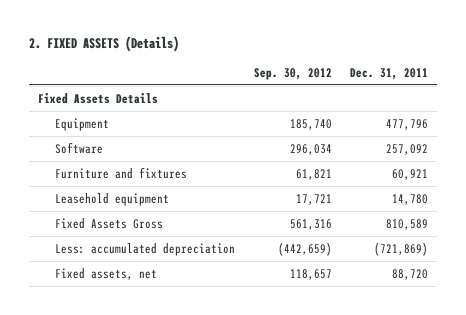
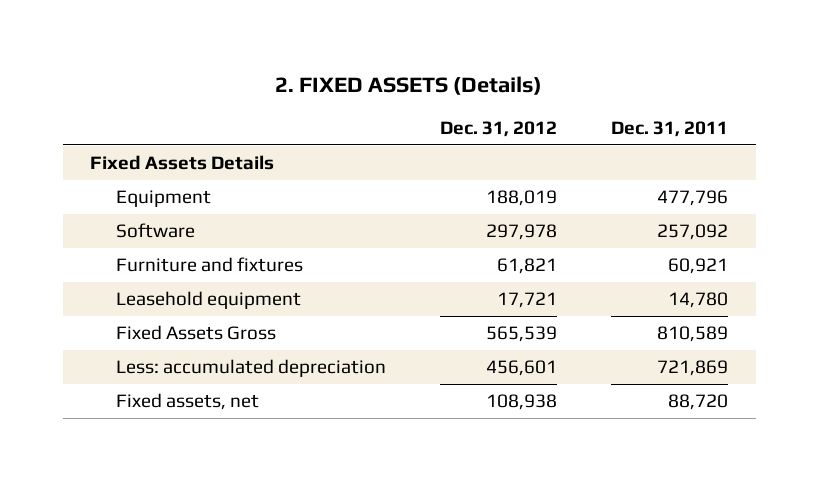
[253,67,332,80] Sep. 30, 2012 -> none
none -> [440,121,558,138] Dec. 31, 2012
[374,241,429,256] (721,869) -> [657,359,729,376] 721,869

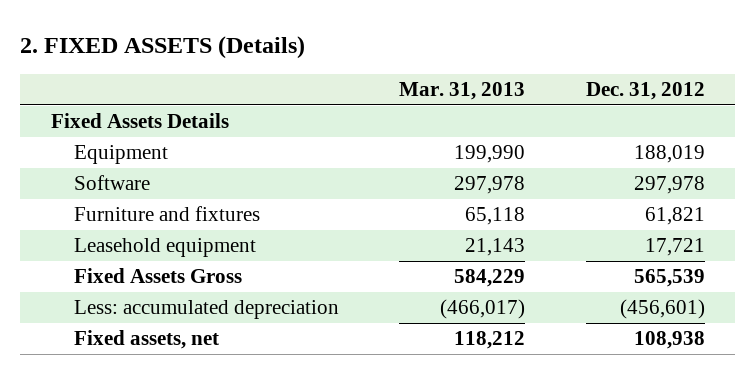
[611,121,729,138] Dec. 31, 2011 -> none
none -> [399,82,526,101] Mar. 31, 2013
[486,359,558,376] 456,601 -> [619,299,705,320] (456,601)

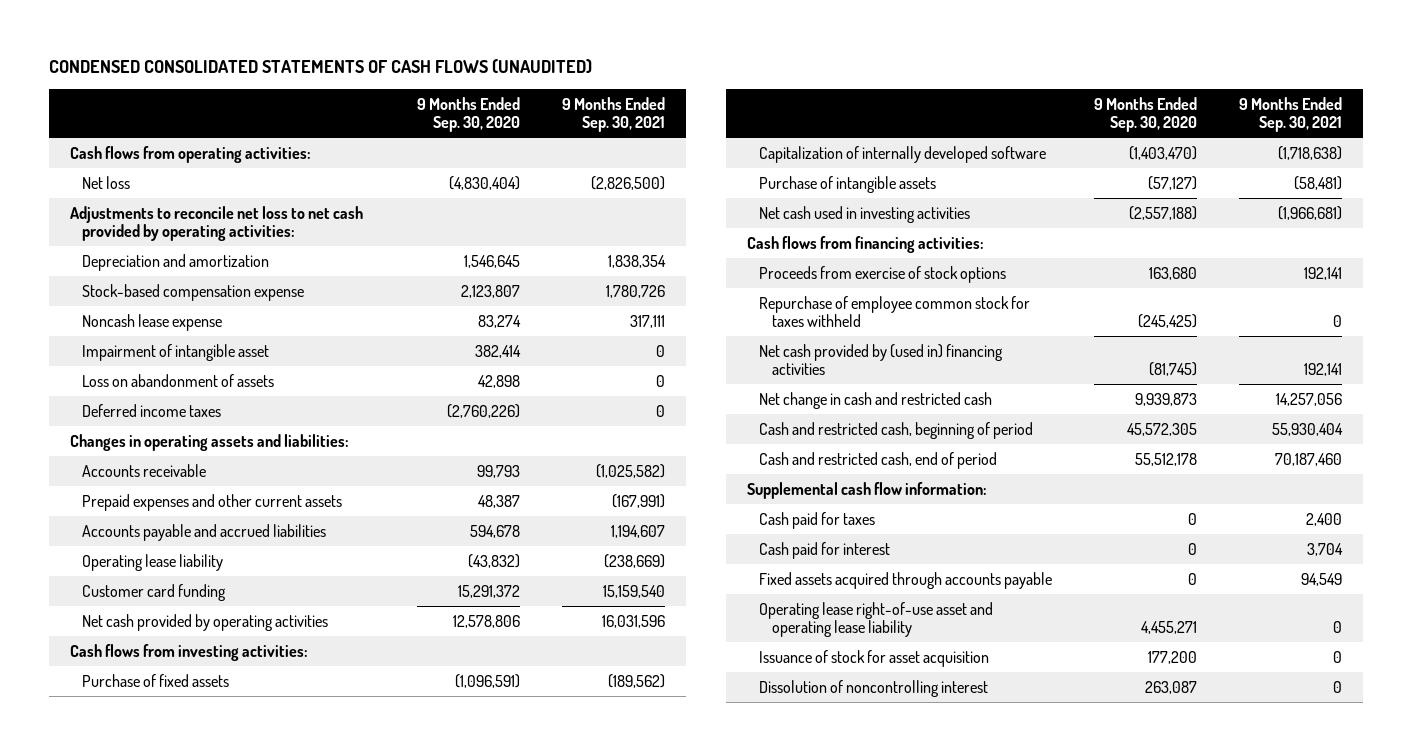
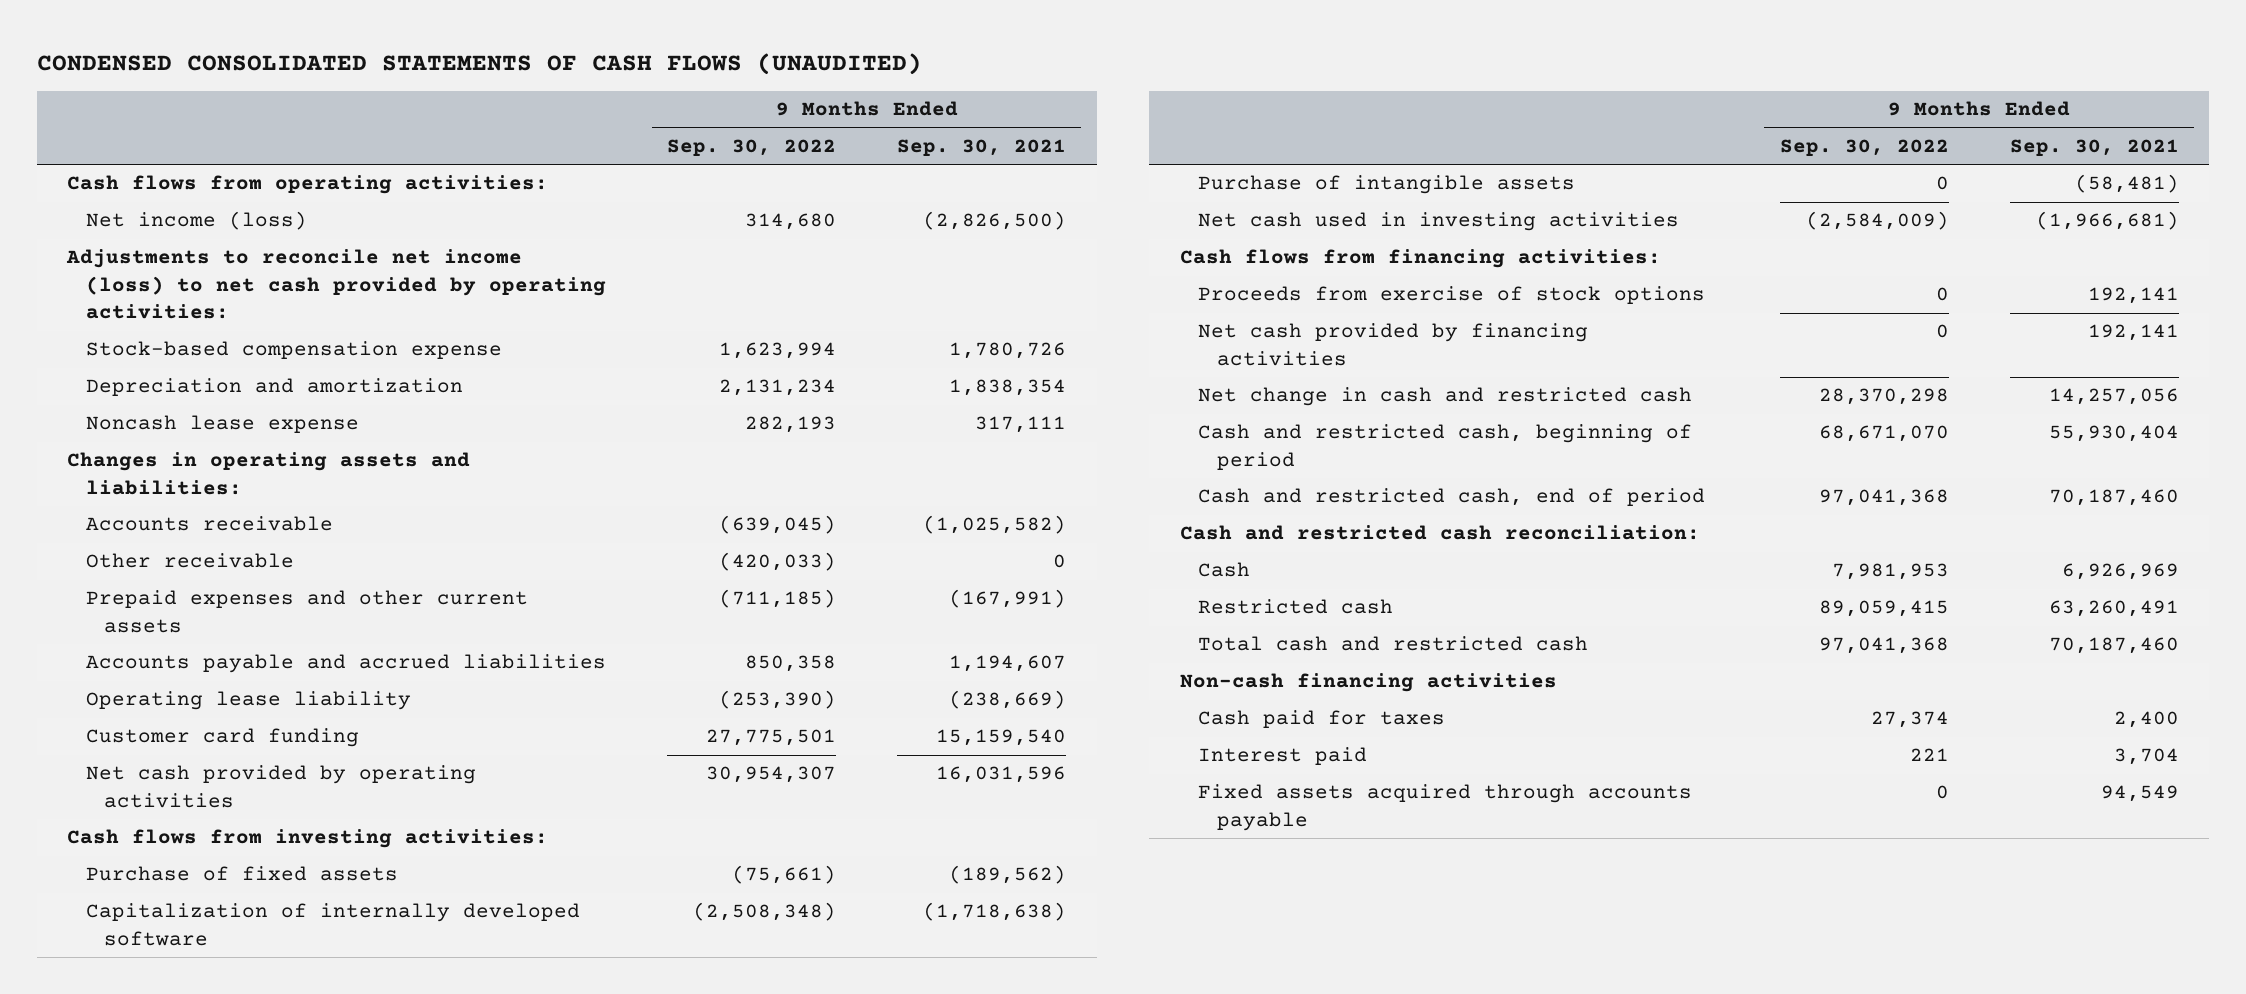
[417,96,521,133] 9 Months Ended Sep. 30, 2020 -> none
none -> [666,139,836,157] Sep. 30, 2022
[82,175,131,189] Net loss -> [85,211,307,231] Net income (loss)
[69,205,363,242] Adjustments to reconcile net loss to net cash provided by operating activities: -> [66,249,606,320] Adjustments to reconcile net income (loss) to net cash provided by operating activities:
[82,253,270,271] Depreciation and amortization -> [85,378,463,397] Depreciation and amortization
[82,343,270,361] Impairment of intangible asset -> none
[82,373,275,387] Loss on abandonment of assets -> none
[82,403,222,417] Deferred income taxes -> none
none -> [85,553,294,569] Other receivable
[759,295,1031,328] Repurchase of employee common stock for taxes withheld -> none
[759,343,1004,376] Net cash provided by (used in) financing activities -> [1198,323,1589,366] Net cash provided by financing activities
[746,481,987,499] Supplemental cash flow information: -> none
none -> [1179,525,1700,541] Cash and restricted cash reconciliation:
none -> [1198,562,1251,578] Cash
none -> [1198,599,1394,615] Restricted cash
none -> [1198,636,1589,652] Total cash and restricted cash
none -> [1179,673,1557,693] Non-cash financing activities
[759,541,891,559] Cash paid for interest -> [1198,747,1368,766] Interest paid
[759,601,994,638] Operating lease right-of-use asset and operating lease liability -> none
[759,649,990,667] Issuance of stock for asset acquisition -> none
[759,679,989,697] Dissolution of noncontrolling interest -> none

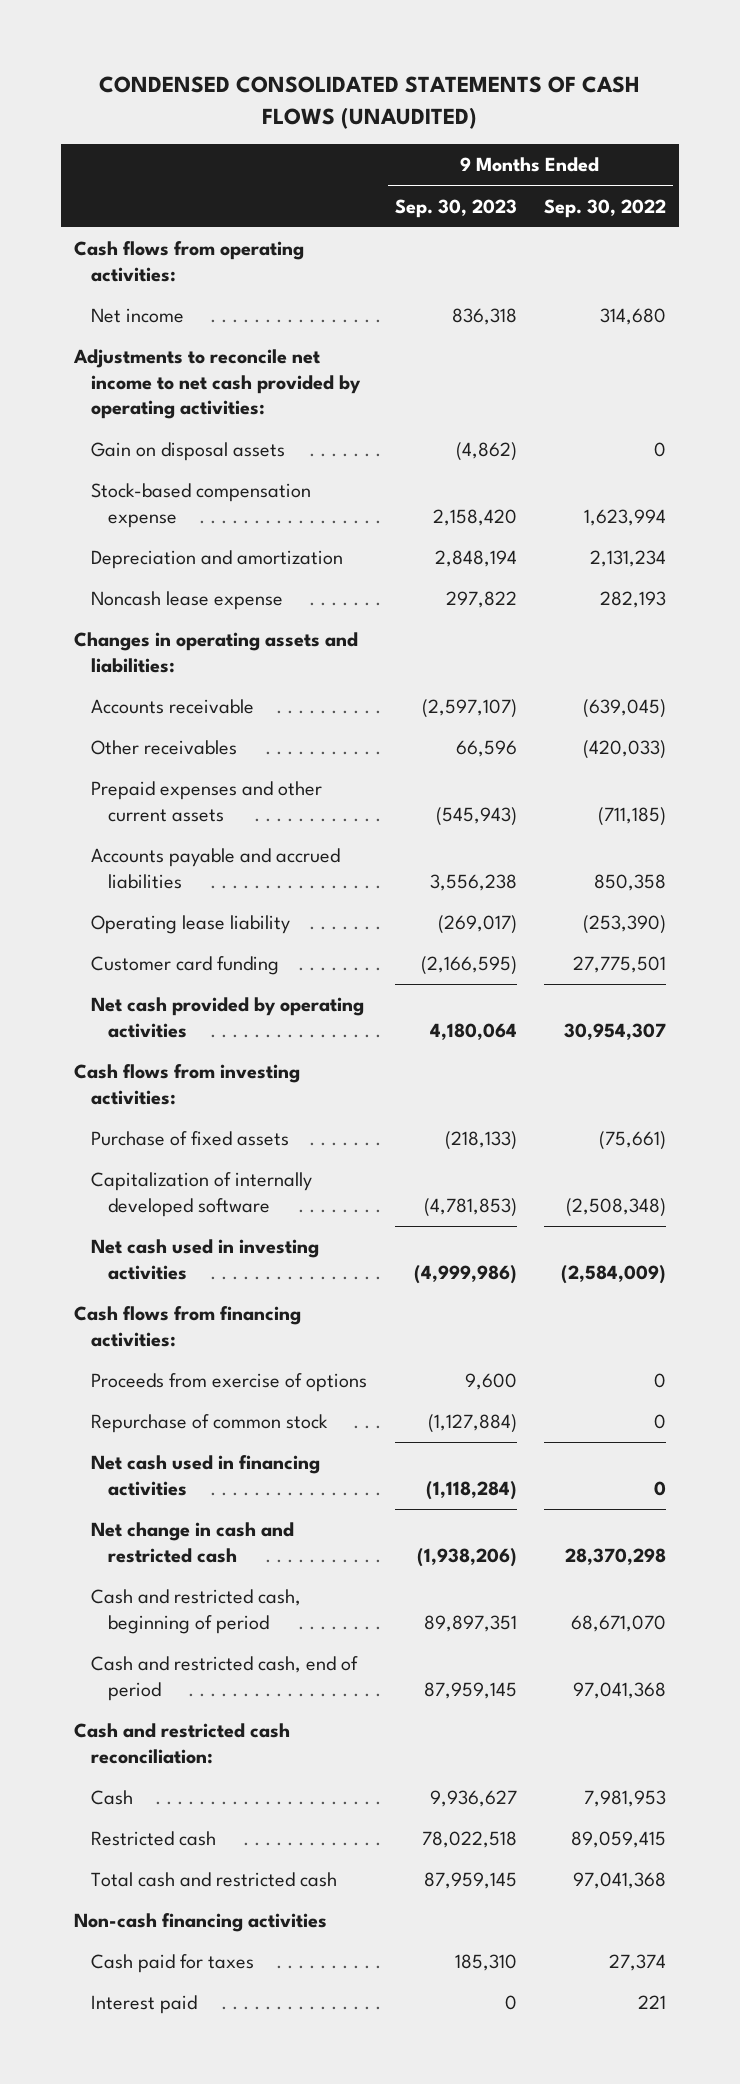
[897,139,1067,157] Sep. 30, 2021 -> none
none -> [394,198,517,218] Sep. 30, 2023
[85,211,307,231] Net income (loss) -> [91,308,185,324] Net income
[66,249,606,320] Adjustments to reconcile net income (loss) to net cash provided by operating activities: -> [73,349,362,420] Adjustments to reconcile net income to net cash provided by operating activities:
none -> [91,442,286,462] Gain on disposal assets
[85,553,294,569] Other receivable -> [91,740,238,756] Other receivables
[1198,175,1576,195] Purchase of intangible assets -> none
[1198,286,1706,305] Proceeds from exercise of stock options -> [91,1373,368,1393] Proceeds from exercise of options
none -> [91,1414,329,1434] Repurchase of common stock
[1198,323,1589,366] Net cash provided by financing activities -> [91,1455,321,1496] Net cash used in financing activities
[1198,784,1693,831] Fixed assets acquired through accounts payable -> none

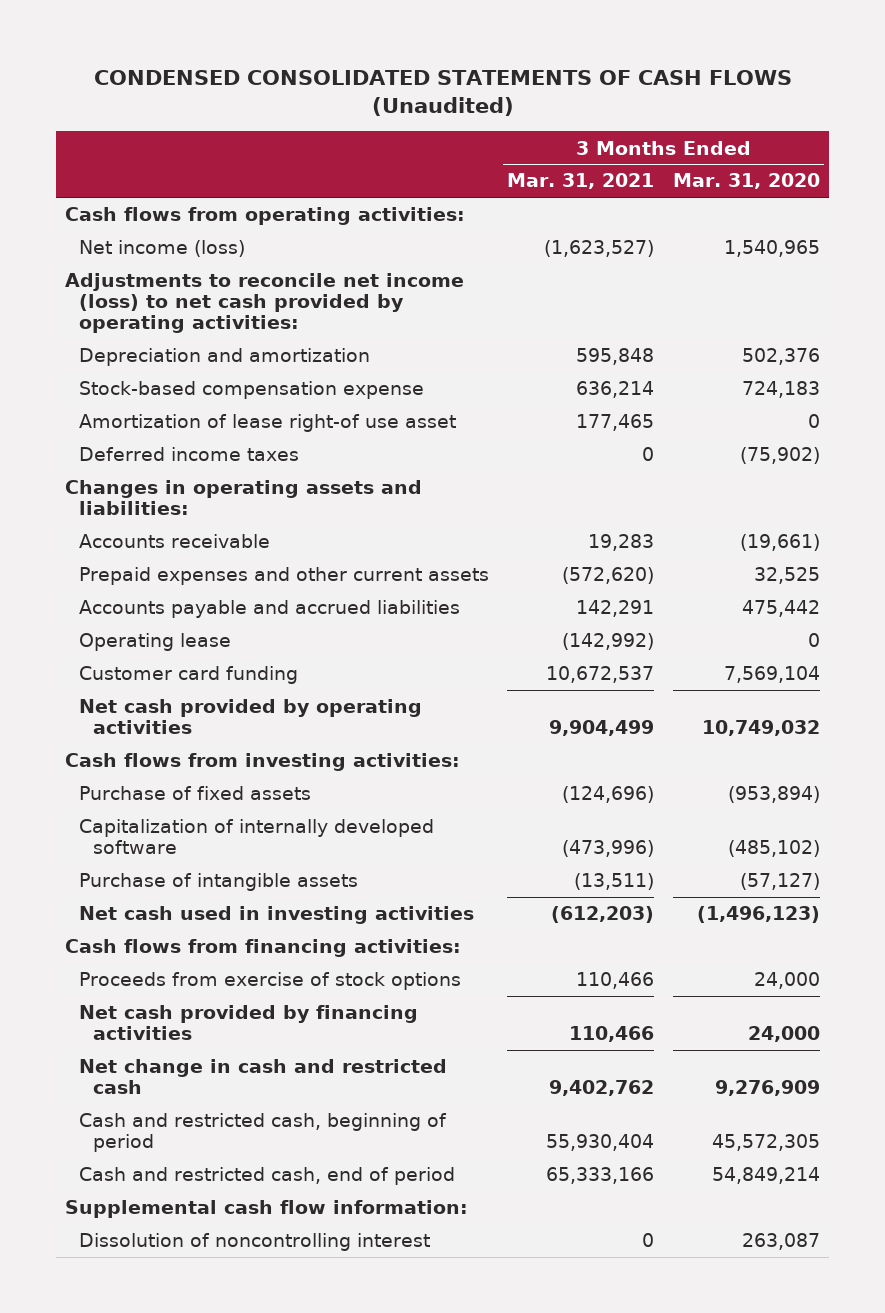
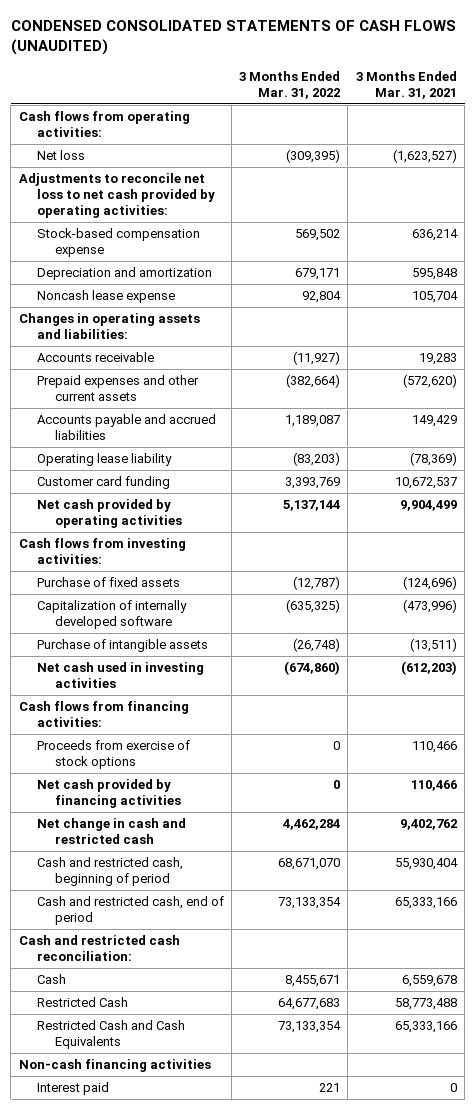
[93,69,792,117] CONDENSED CONSOLIDATED STATEMENTS OF CASH FLOWS (Unaudited) -> [10,20,456,56] CONDENSED CONSOLIDATED STATEMENTS OF CASH FLOWS (UNAUDITED)
[672,173,820,190] Mar. 31, 2020 -> none
none -> [239,70,341,99] 3 Months Ended Mar. 31, 2022
[79,240,246,258] Net income (loss) -> [36,150,85,161] Net loss
[65,273,465,334] Adjustments to reconcile net income (loss) to net cash provided by operating activities: -> [18,173,215,218] Adjustments to reconcile net loss to net cash provided by operating activities:
[79,414,457,433] Amortization of lease right-of use asset -> none
[79,447,300,462] Deferred income taxes -> none
[79,348,371,367] Depreciation and amortization -> [36,267,212,281] Depreciation and amortization
none -> [36,290,175,304] Noncash lease expense
[576,600,655,618] 142,291 -> [411,415,457,428] 149,429
[79,633,232,652] Operating lease -> [36,453,172,467] Operating lease liability
[562,633,655,651] (142,992) -> [409,452,457,467] (78,369)
[65,1200,469,1219] Supplemental cash flow information: -> none
[79,1233,431,1252] Dissolution of noncontrolling interest -> none
none -> [18,935,180,962] Cash and restricted cash reconciliation:
none -> [36,974,66,985] Cash
none -> [36,997,128,1008] Restricted Cash
none -> [36,1020,185,1050] Restricted Cash and Cash Equivalents
none -> [18,1059,211,1073] Non-cash financing activities
none -> [36,1082,109,1096] Interest paid

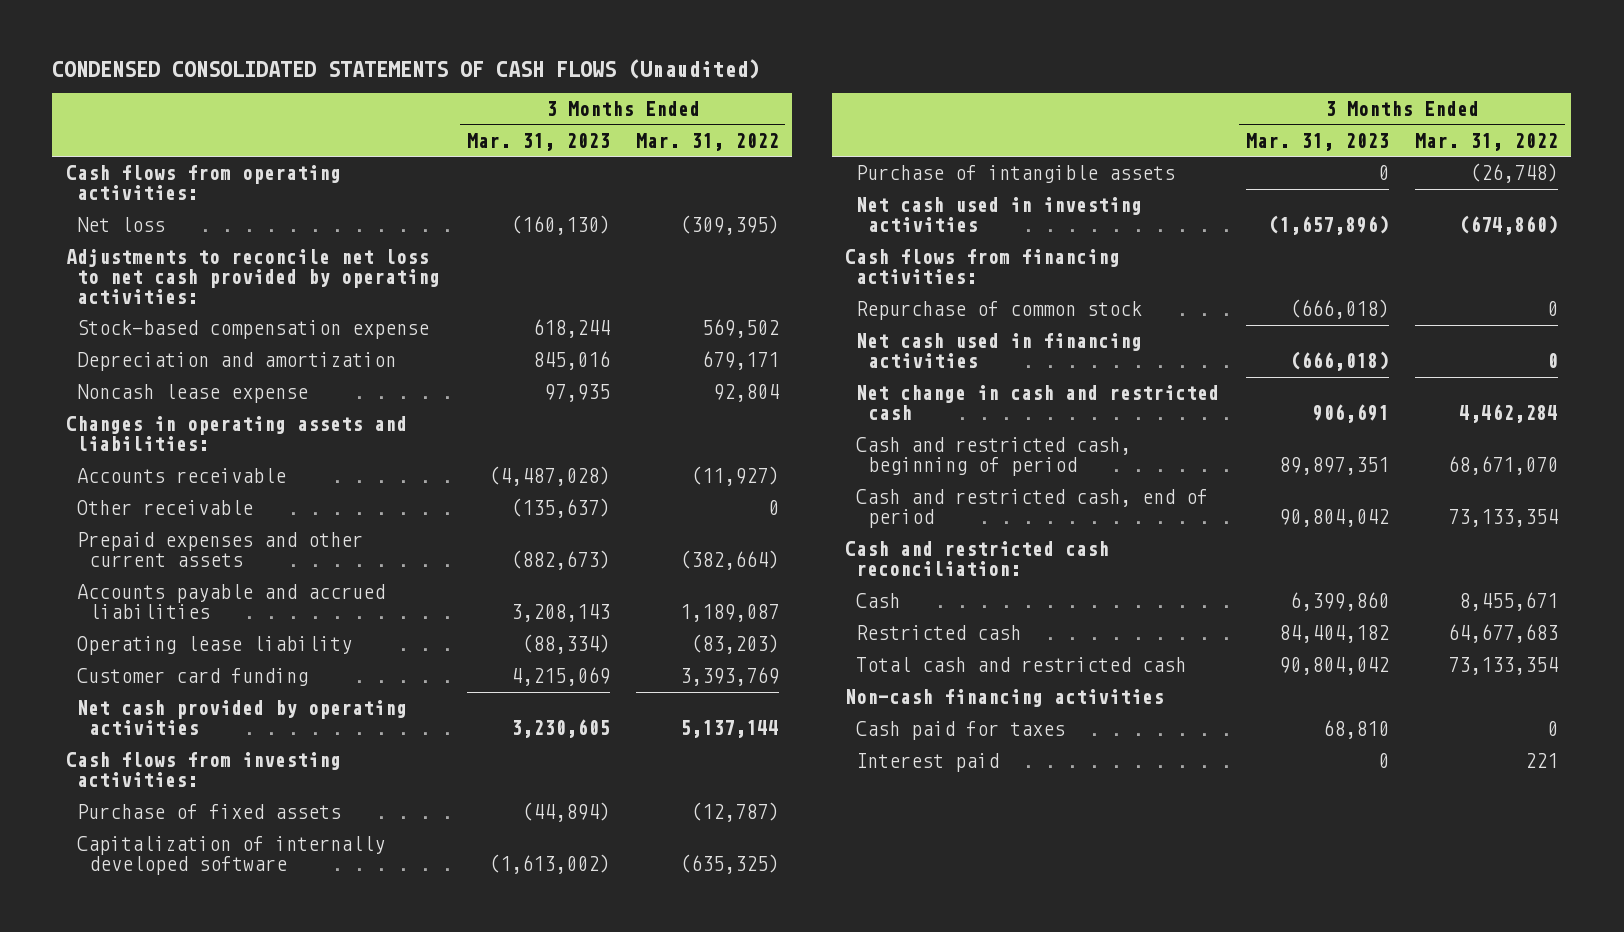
[10,20,456,56] CONDENSED CONSOLIDATED STATEMENTS OF CASH FLOWS (UNAUDITED) -> [52,58,761,79] CONDENSED CONSOLIDATED STATEMENTS OF CASH FLOWS (Unaudited)
[355,70,457,99] 3 Months Ended Mar. 31, 2021 -> none
none -> [466,132,610,151] Mar. 31, 2023
none -> [77,500,254,516] Other receivable
[36,740,190,770] Proceeds from exercise of stock options -> none
none -> [856,301,1143,321] Repurchase of common stock
[36,779,181,809] Net cash provided by financing activities -> [856,333,1143,368] Net cash used in financing activities
[36,997,128,1008] Restricted Cash -> [856,625,1022,641] Restricted cash
[36,1020,185,1050] Restricted Cash and Cash Equivalents -> [856,657,1187,673] Total cash and restricted cash
none -> [856,721,1066,741] Cash paid for taxes

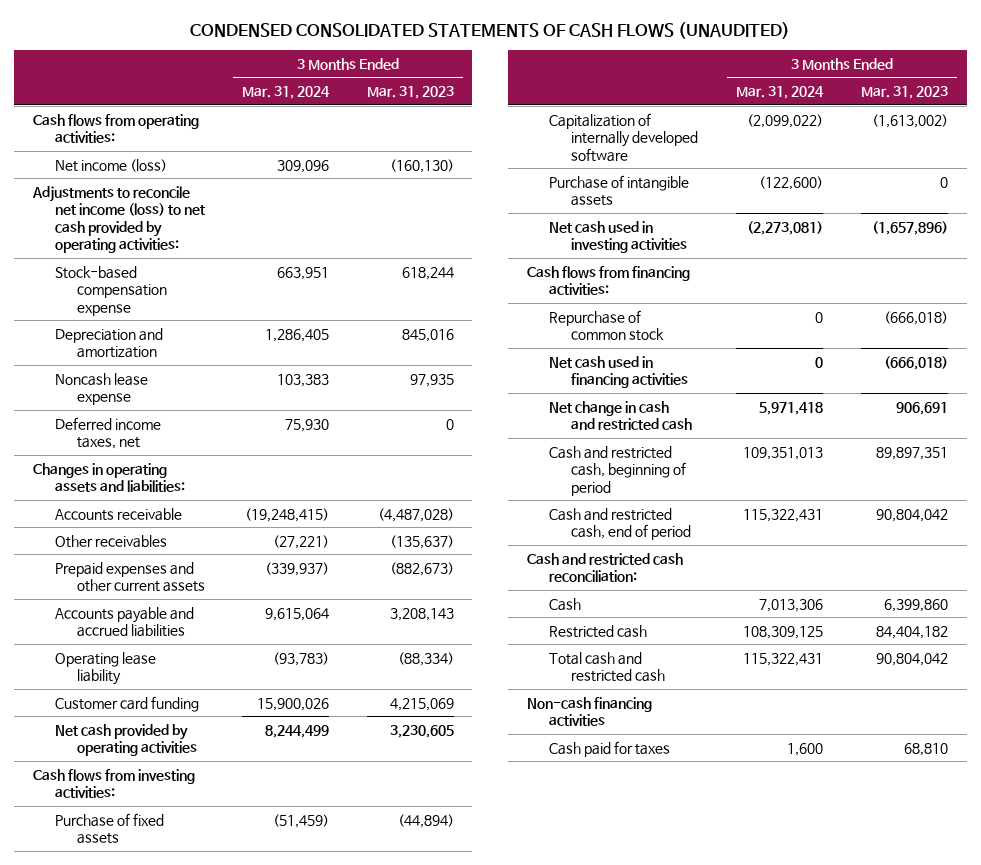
[52,58,761,79] CONDENSED CONSOLIDATED STATEMENTS OF CASH FLOWS (Unaudited) -> [190,21,791,39] CONDENSED CONSOLIDATED STATEMENTS OF CASH FLOWS (UNAUDITED)
[635,132,779,151] Mar. 31, 2022 -> none
none -> [242,86,331,100] Mar. 31, 2024
[77,217,166,233] Net loss -> [54,158,167,172] Net income (loss)
[65,249,441,304] Adjustments to reconcile net loss to net cash provided by operating activities: -> [31,185,205,254] Adjustments to reconcile net income (loss) to net cash provided by operating activities:
none -> [54,416,161,450] Deferred income taxes, net
[77,500,254,516] Other receivable -> [54,534,167,548] Other receivables
[856,753,1000,773] Interest paid -> none

